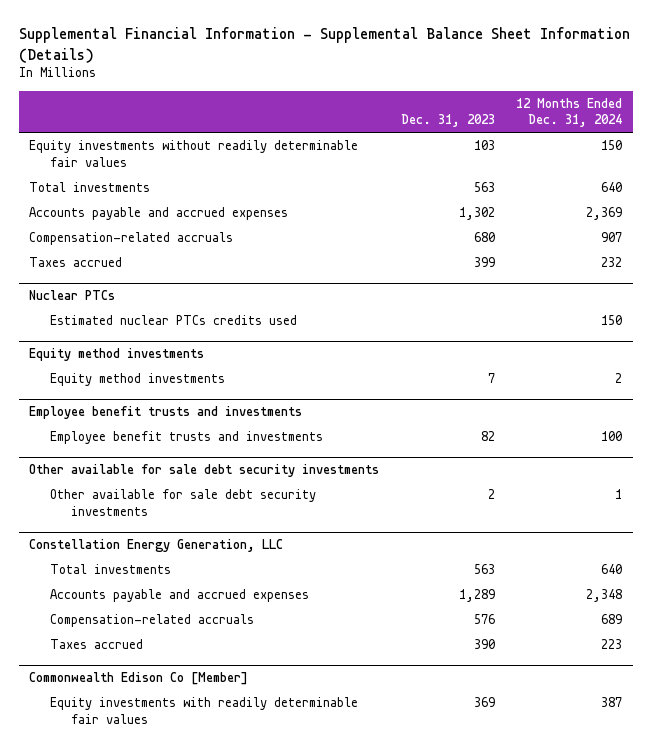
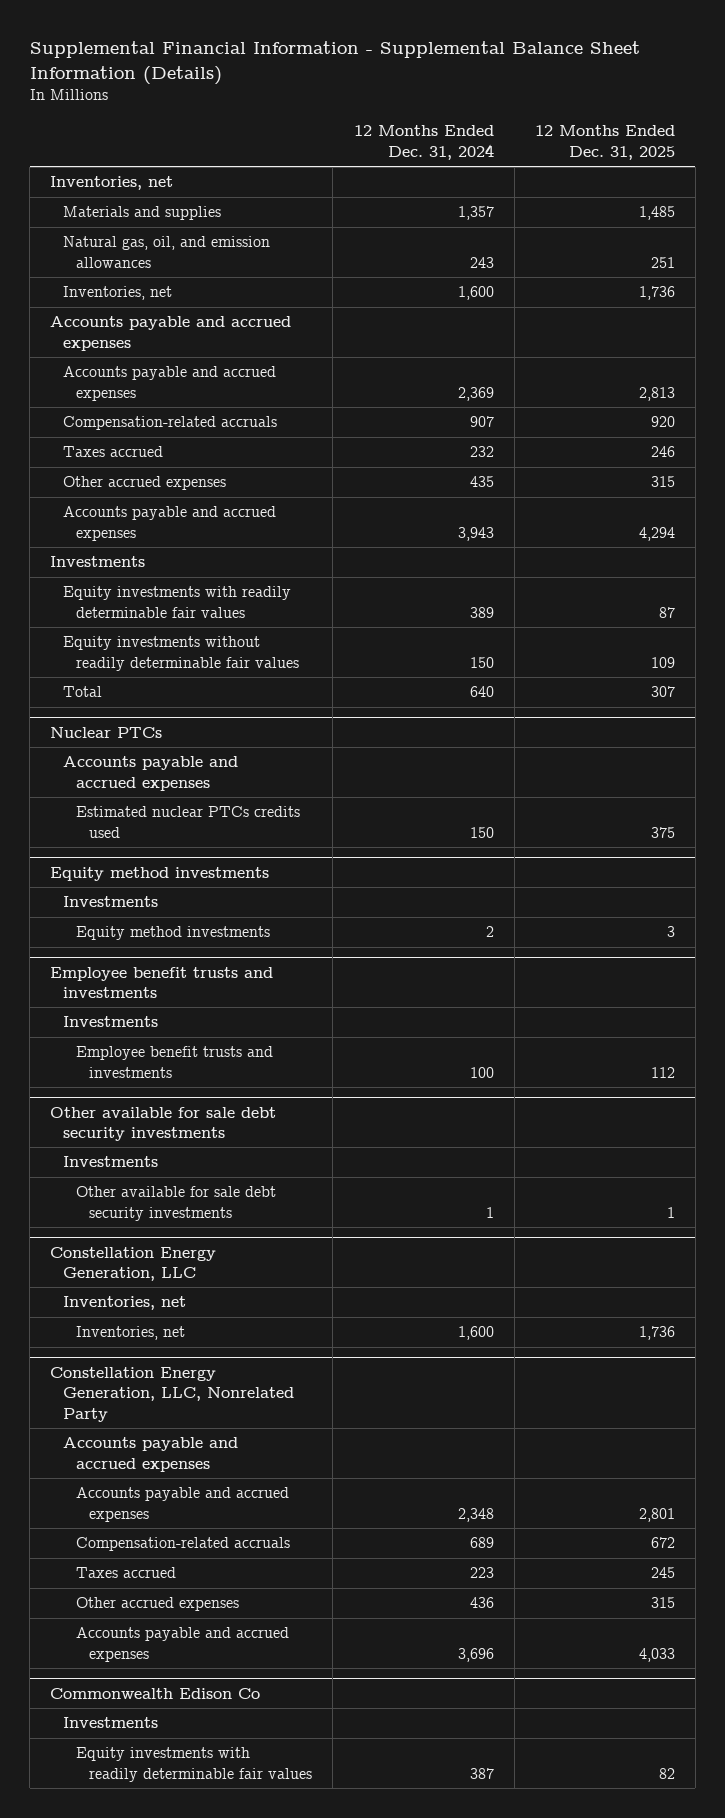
[400,114,495,128] Dec. 31, 2023 -> none
none -> [534,125,675,160] 12 Months Ended Dec. 31, 2025
[29,181,151,192] Total investments -> none
none -> [50,176,174,191] Inventories, net
none -> [63,206,222,221] Materials and supplies
none -> [63,236,271,268] Natural gas, oil, and emission allowances
none -> [63,286,173,301] Inventories, net
none -> [50,316,292,351] Accounts payable and accrued expenses
none -> [63,476,227,491] Other accrued expenses
none -> [63,506,277,541] Accounts payable and accrued expenses
none -> [50,556,146,568] Investments
none -> [63,586,292,618] Equity investments with readily determinable fair values
[29,139,359,167] Equity investments without readily determinable fair values -> [63,636,300,671] Equity investments without readily determinable fair values
none -> [63,686,103,698] Total
none -> [63,756,239,791] Accounts payable and accrued expenses
none -> [63,896,159,908] Investments
none -> [63,1016,159,1028] Investments
none -> [63,1156,159,1168] Investments
[50,563,172,574] Total investments -> none
none -> [63,1296,187,1311] Inventories, net
none -> [76,1326,186,1341] Inventories, net
none -> [50,1366,295,1422] Constellation Energy Generation, LLC, Nonrelated Party
none -> [63,1437,239,1472] Accounts payable and accrued expenses
none -> [76,1597,240,1612] Other accrued expenses
none -> [76,1627,290,1662] Accounts payable and accrued expenses
[29,672,249,686] Commonwealth Edison Co [Member] -> [50,1687,261,1699] Commonwealth Edison Co
none -> [63,1717,159,1729] Investments

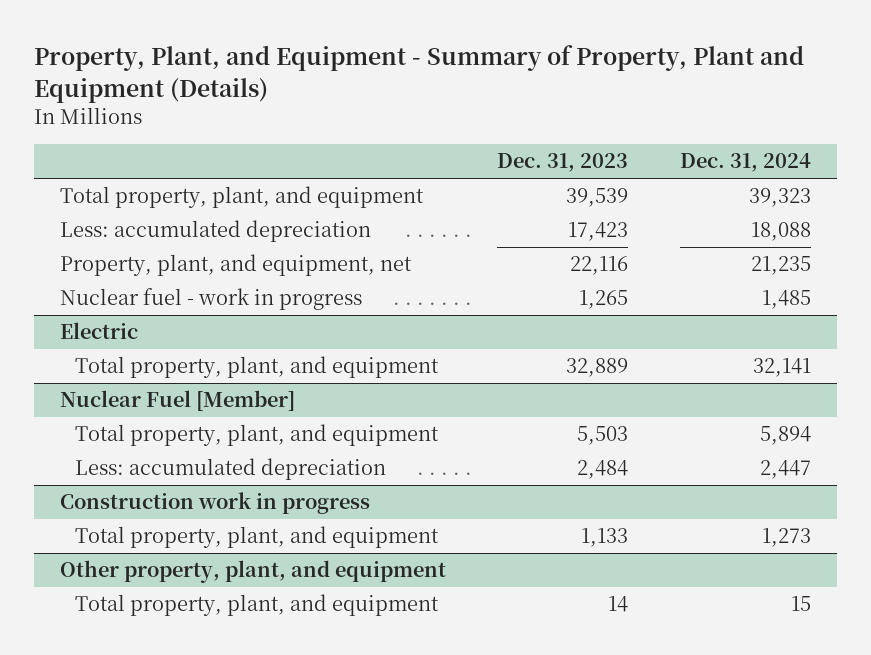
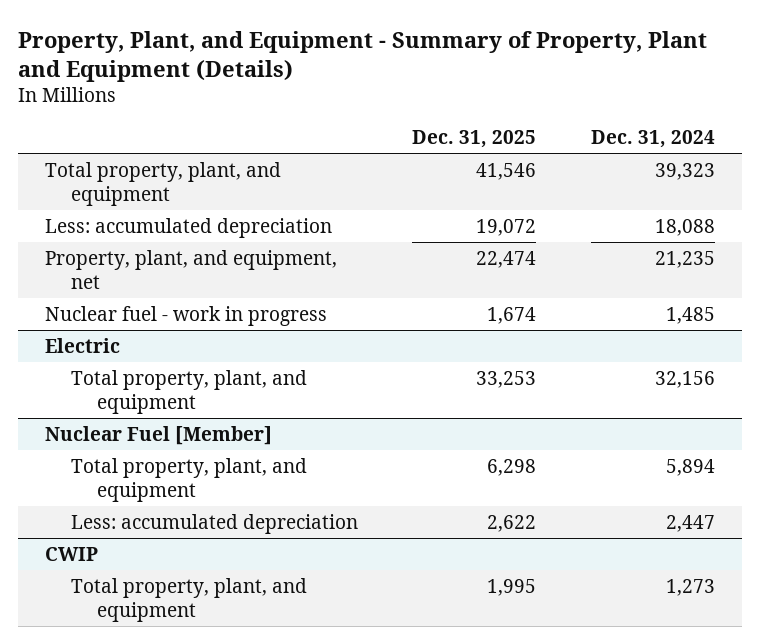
[497,153,629,173] Dec. 31, 2023 -> none
none -> [412,130,537,149] Dec. 31, 2025
[753,358,812,378] 32,141 -> [654,370,715,388] 32,156
[59,492,370,515] Construction work in progress -> [45,546,99,561] CWIP
[59,560,446,584] Other property, plant, and equipment -> none
[74,594,439,617] Total property, plant, and equipment -> none

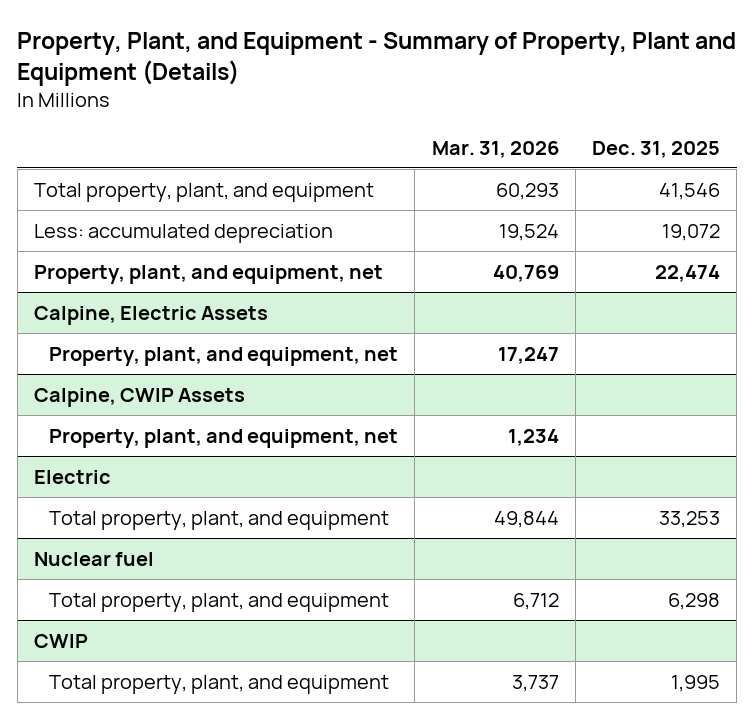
[590,130,715,149] Dec. 31, 2024 -> none
none -> [431,140,559,158] Mar. 31, 2026
[45,305,328,326] Nuclear fuel - work in progress -> none
none -> [33,305,268,325] Calpine, Electric Assets
none -> [49,346,399,366] Property, plant, and equipment, net
none -> [33,387,245,407] Calpine, CWIP Assets
none -> [49,428,399,448] Property, plant, and equipment, net
[45,425,273,445] Nuclear Fuel [Member] -> [33,551,154,566] Nuclear fuel
[71,513,359,534] Less: accumulated depreciation -> none

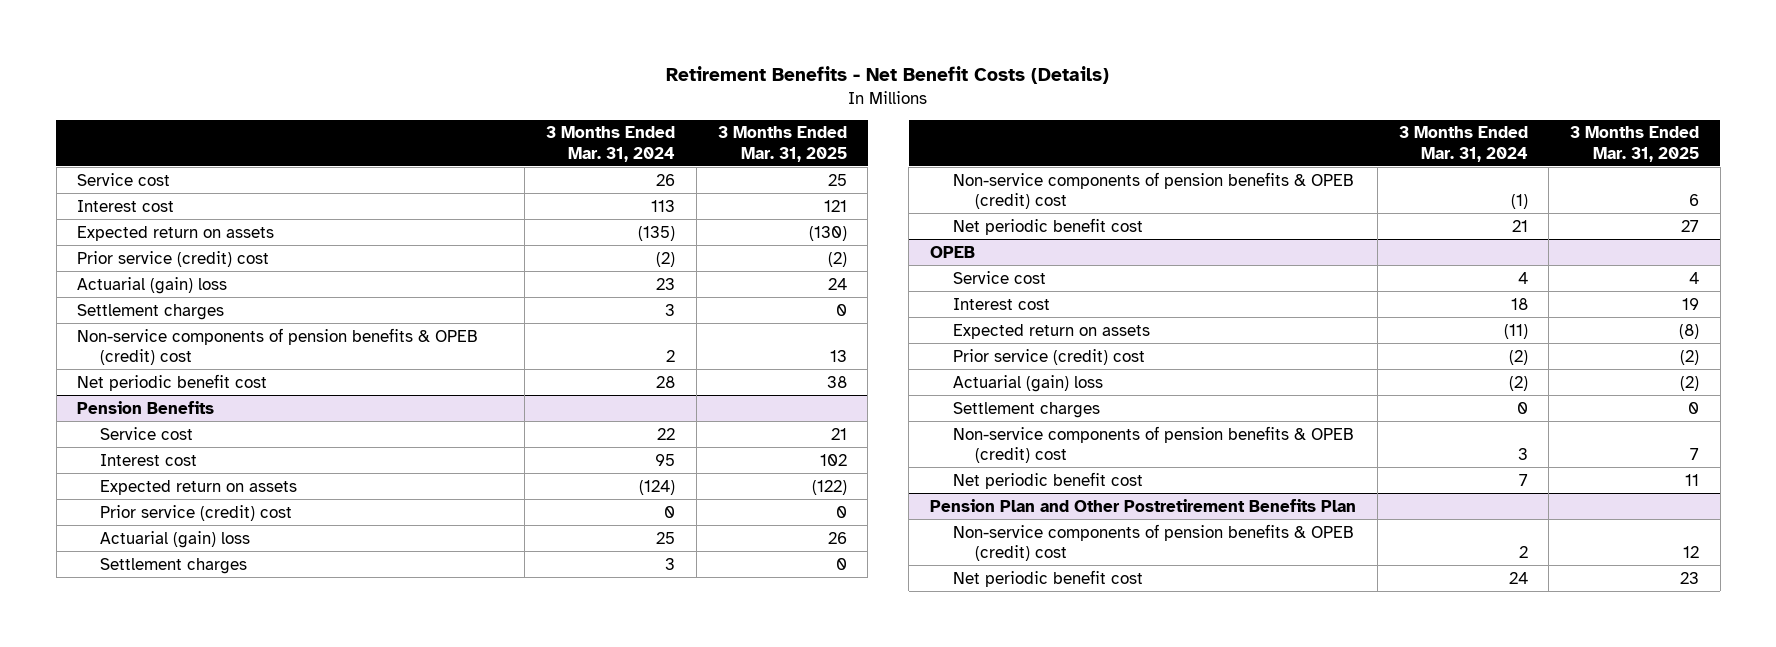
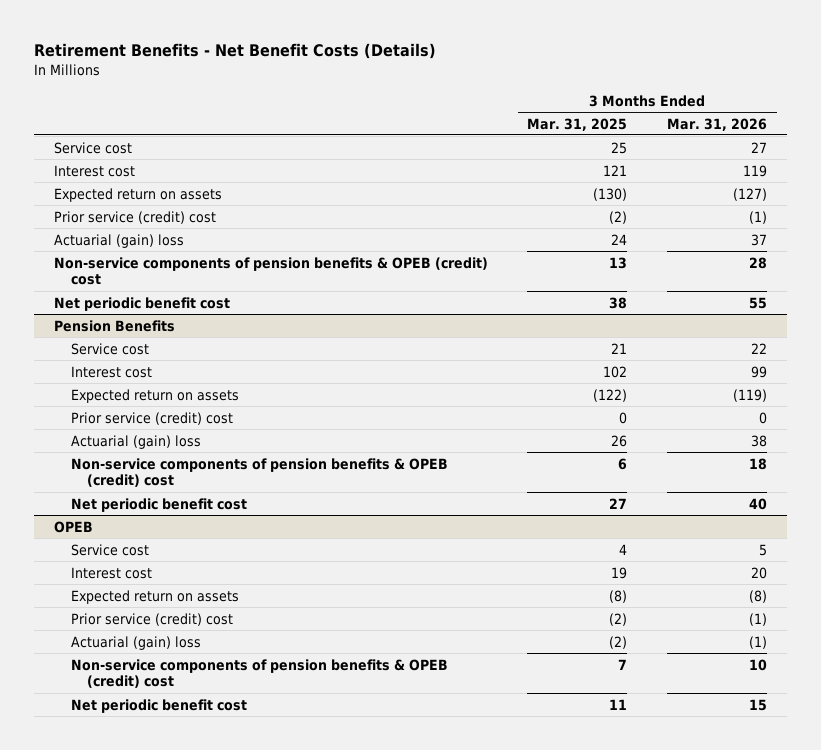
[545,126,675,162] 3 Months Ended Mar. 31, 2024 -> none
none -> [666,117,767,131] Mar. 31, 2026
[77,303,225,320] Settlement charges -> none
[100,557,248,574] Settlement charges -> none
[952,401,1100,418] Settlement charges -> none
[929,498,1356,512] Pension Plan and Other Postretirement Benefits Plan -> none
[952,523,1354,561] Non-service components of pension benefits & OPEB (credit) cost -> none
[952,569,1143,587] Net periodic benefit cost -> none

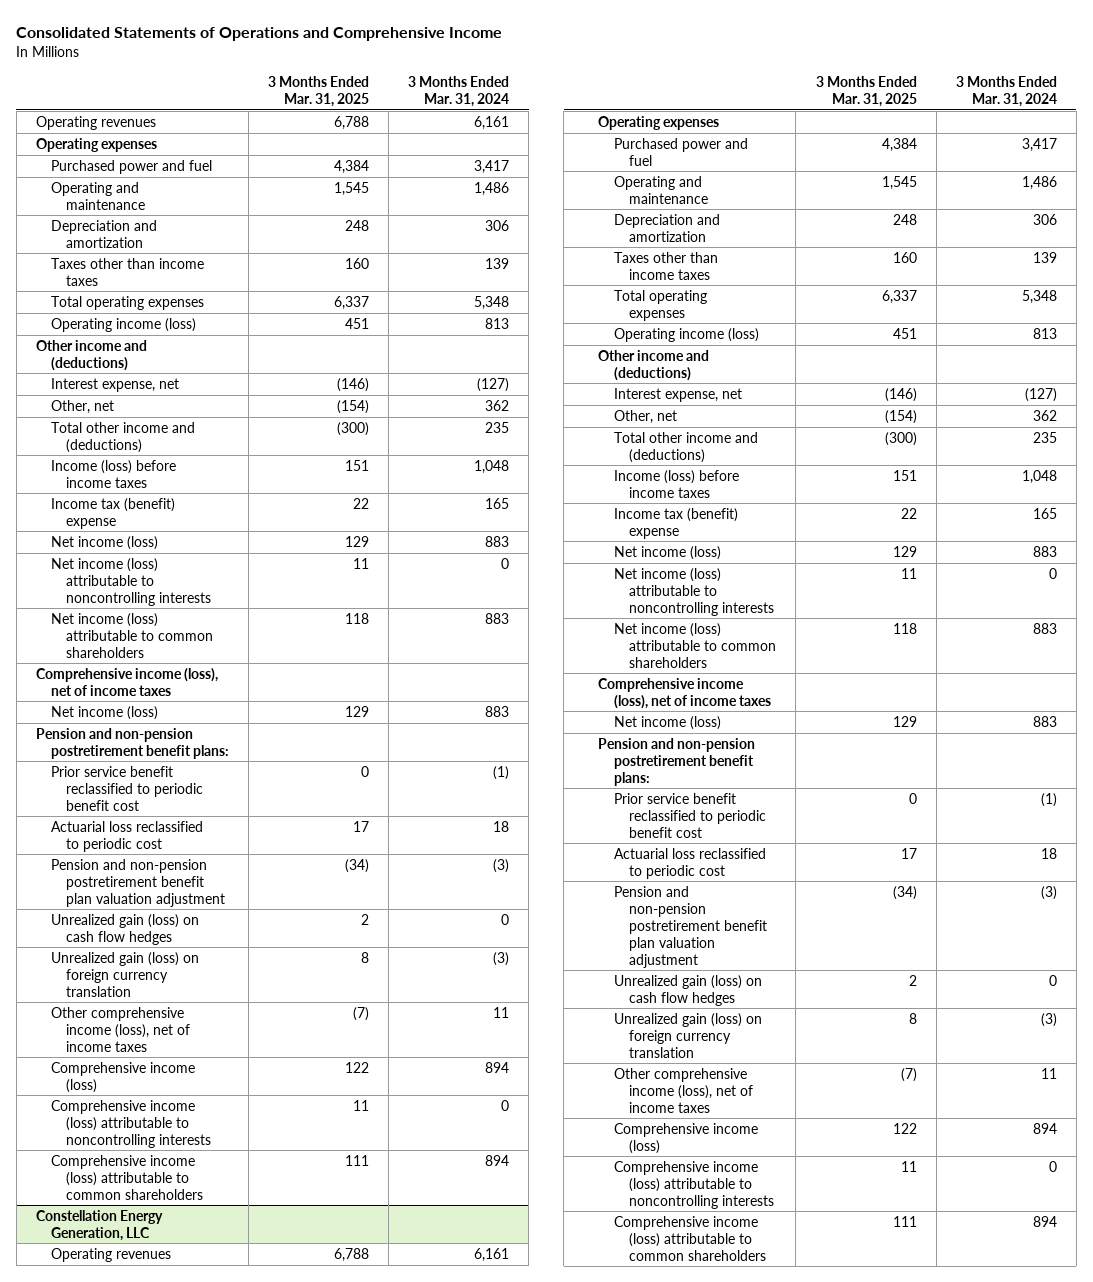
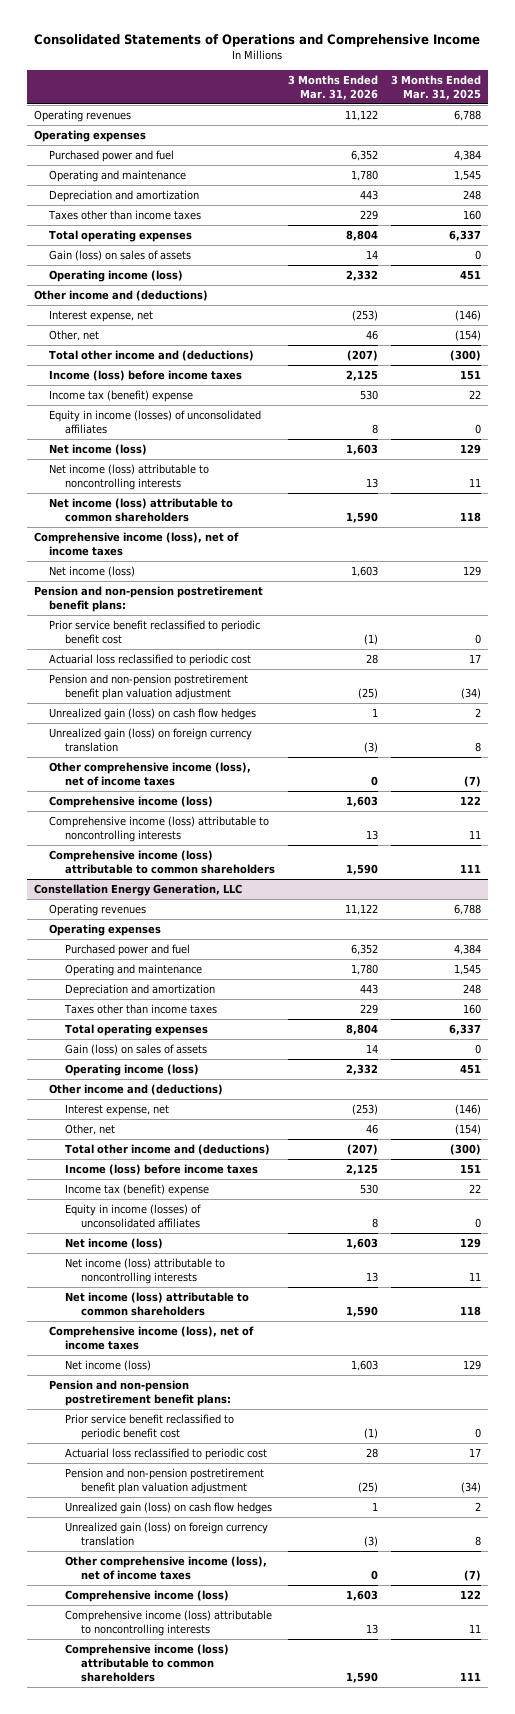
[408,75,510,107] 3 Months Ended Mar. 31, 2024 -> none
none -> [288,74,379,100] 3 Months Ended Mar. 31, 2026
none -> [49,249,192,261] Gain (loss) on sales of assets
none -> [49,409,262,435] Equity in income (losses) of unconsolidated affiliates
none -> [65,1043,208,1055] Gain (loss) on sales of assets
none -> [65,1203,202,1229] Equity in income (losses) of unconsolidated affiliates

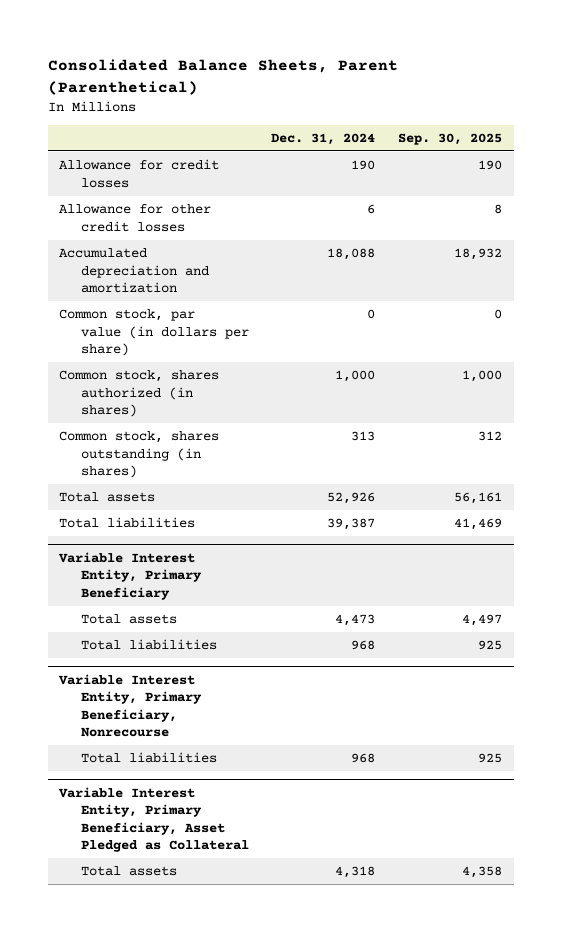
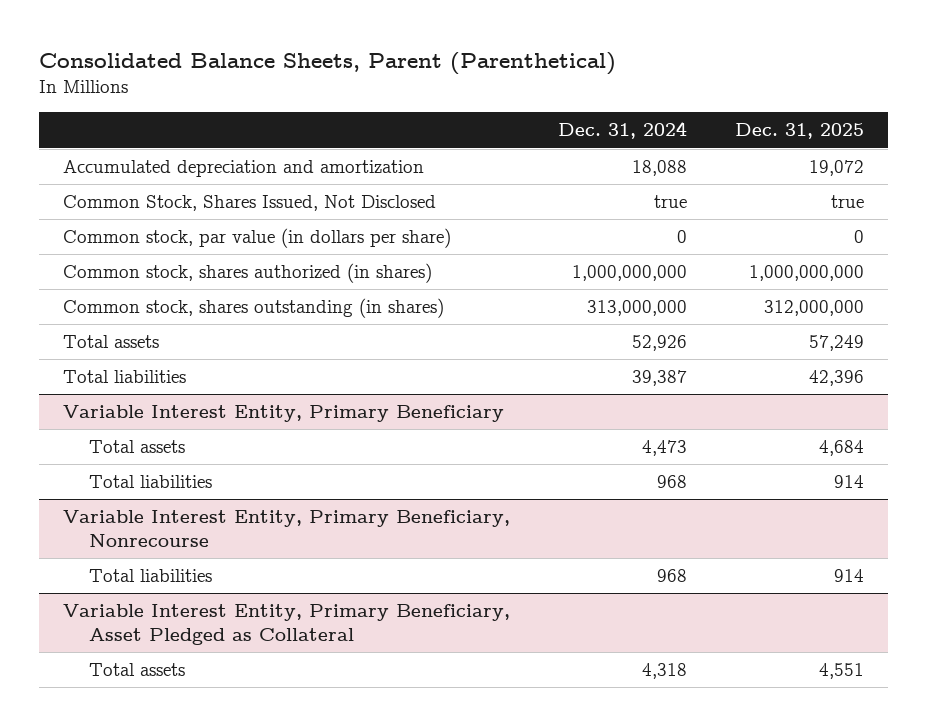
[398,132,503,145] Sep. 30, 2025 -> none
none -> [735,123,865,140] Dec. 31, 2025
[59,159,220,188] Allowance for credit losses -> none
[59,204,212,232] Allowance for other credit losses -> none
none -> [63,195,437,212] Common Stock, Shares Issued, Not Disclosed
[335,370,376,383] 1,000 -> [572,265,688,282] 1,000,000,000
[351,431,376,442] 313 -> [587,300,688,317] 313,000,000

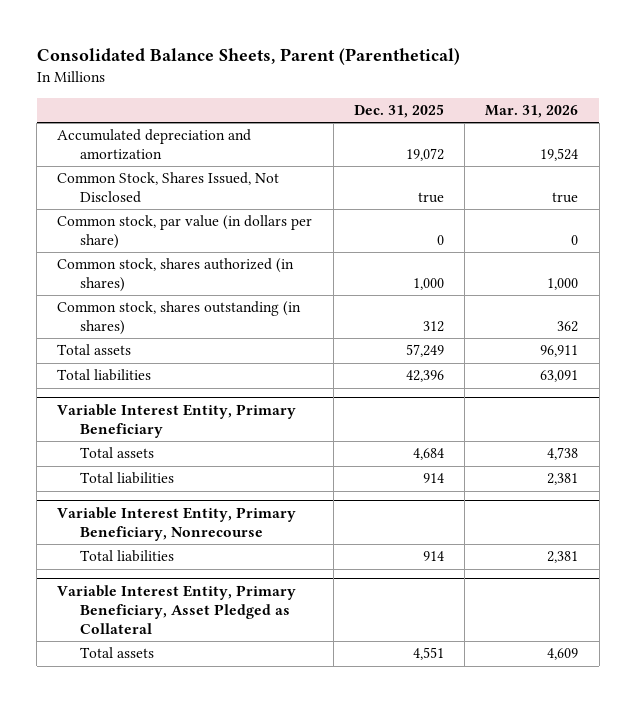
[558,121,688,140] Dec. 31, 2024 -> none
none -> [485,105,579,119] Mar. 31, 2026
[749,265,865,282] 1,000,000,000 -> [412,278,444,291] 1,000
[764,300,865,317] 312,000,000 -> [422,321,444,333] 312

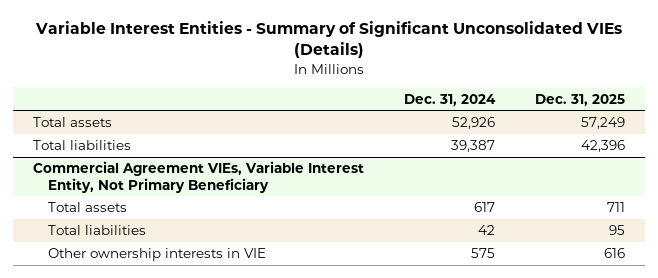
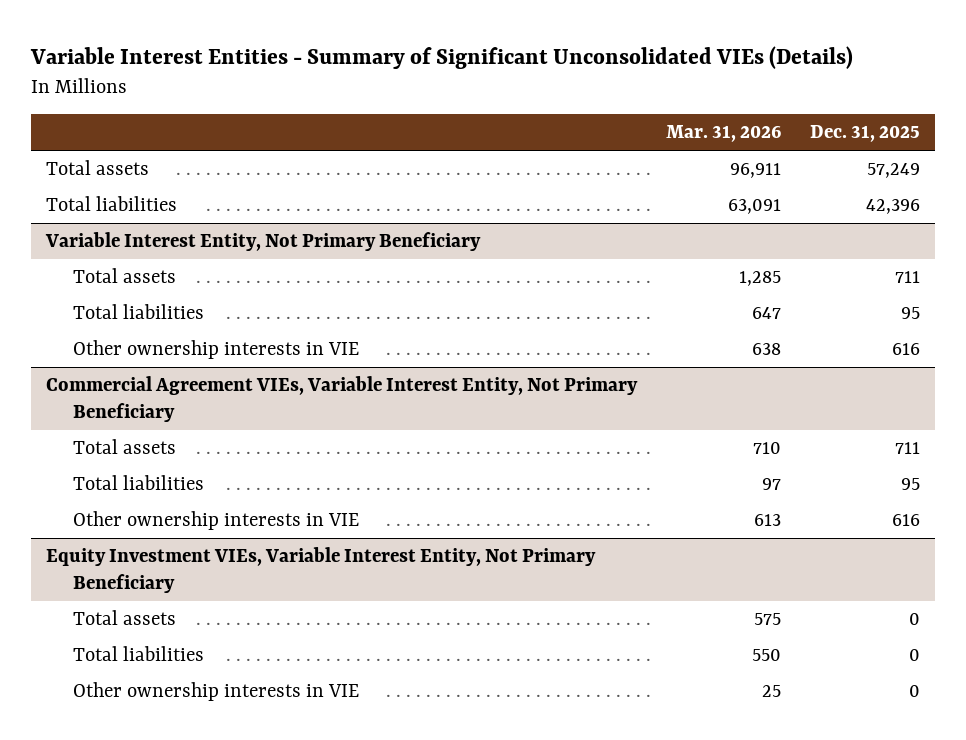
[403,93,496,106] Dec. 31, 2024 -> none
none -> [665,125,781,143] Mar. 31, 2026
none -> [44,232,481,252] Variable Interest Entity, Not Primary Beneficiary
none -> [73,268,177,284] Total assets
none -> [73,304,205,320] Total liabilities
none -> [73,340,360,360] Other ownership interests in VIE
none -> [45,547,596,593] Equity Investment VIEs, Variable Interest Entity, Not Primary Beneficiary
none -> [73,610,177,626] Total assets
none -> [73,646,205,662] Total liabilities
none -> [73,682,360,702] Other ownership interests in VIE

